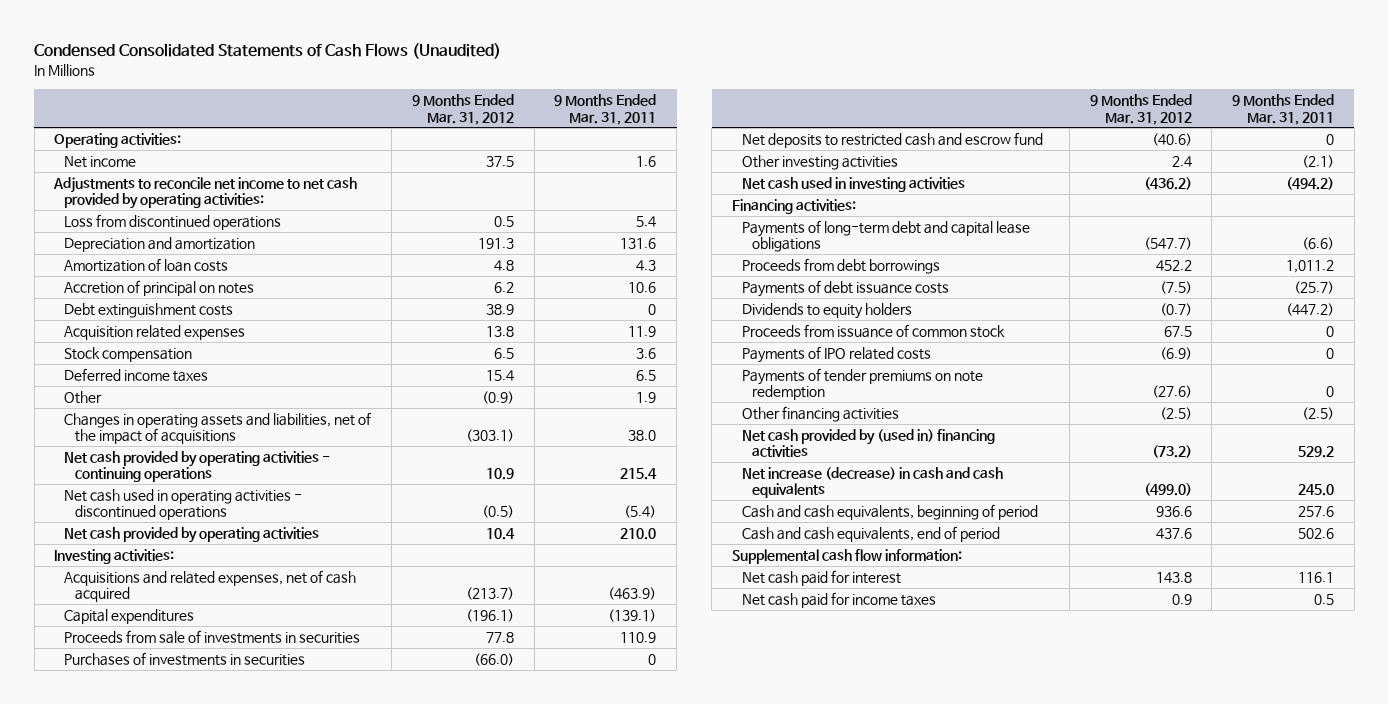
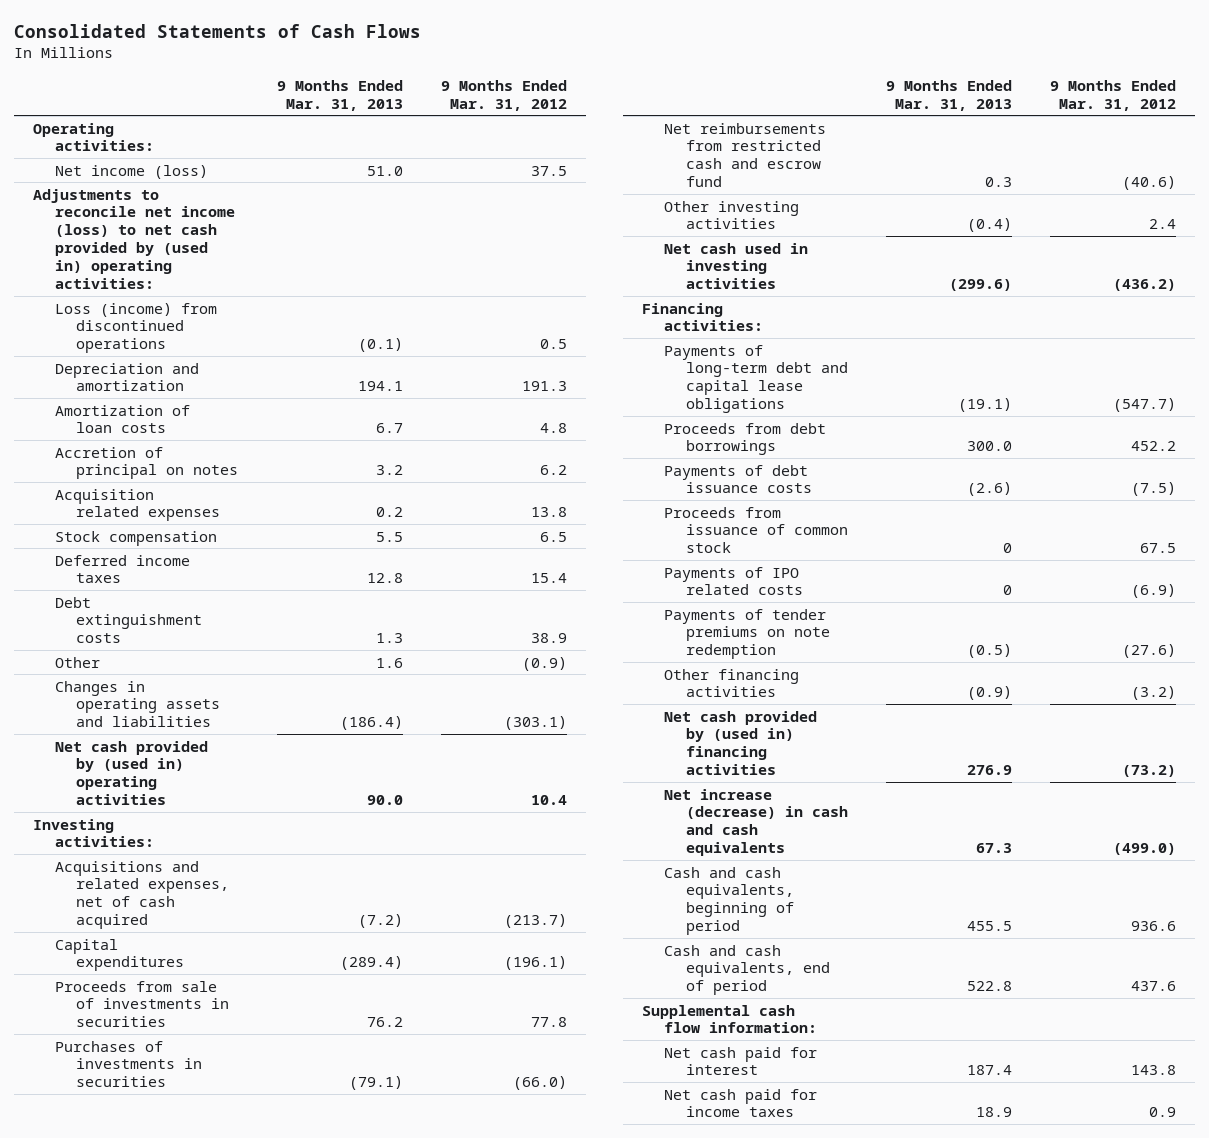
[34,42,502,59] Condensed Consolidated Statements of Cash Flows (Unaudited) -> [14,23,422,38] Consolidated Statements of Cash Flows
[554,94,657,125] 9 Months Ended Mar. 31, 2011 -> none
none -> [276,79,403,111] 9 Months Ended Mar. 31, 2013
[64,156,137,169] Net income -> [54,164,208,179] Net income (loss)
[53,177,358,210] Adjustments to reconcile net income to net cash provided by operating activities: -> [33,188,235,290] Adjustments to reconcile net income (loss) to net cash provided by (used in) operating activities:
[64,214,282,231] Loss from discontinued operations -> [54,302,217,354] Loss (income) from discontinued operations
[64,303,234,319] Debt extinguishment costs -> [54,596,203,644] Debt extinguishment costs
[64,451,331,483] Net cash provided by operating activities - continuing operations -> none
[64,489,303,521] Net cash used in operating activities - discontinued operations -> none
[64,412,372,445] Changes in operating assets and liabilities, net of the impact of acquisitions -> [54,680,221,728] Changes in operating assets and liabilities
[64,527,320,544] Net cash provided by operating activities -> [54,740,208,806] Net cash provided by (used in) operating activities
[742,132,1044,149] Net deposits to restricted cash and escrow fund -> [664,122,827,188] Net reimbursements from restricted cash and escrow fund
[742,303,913,320] Dividends to equity holders -> none
[1159,407,1192,421] (2.5) -> [1130,686,1176,701] (3.2)

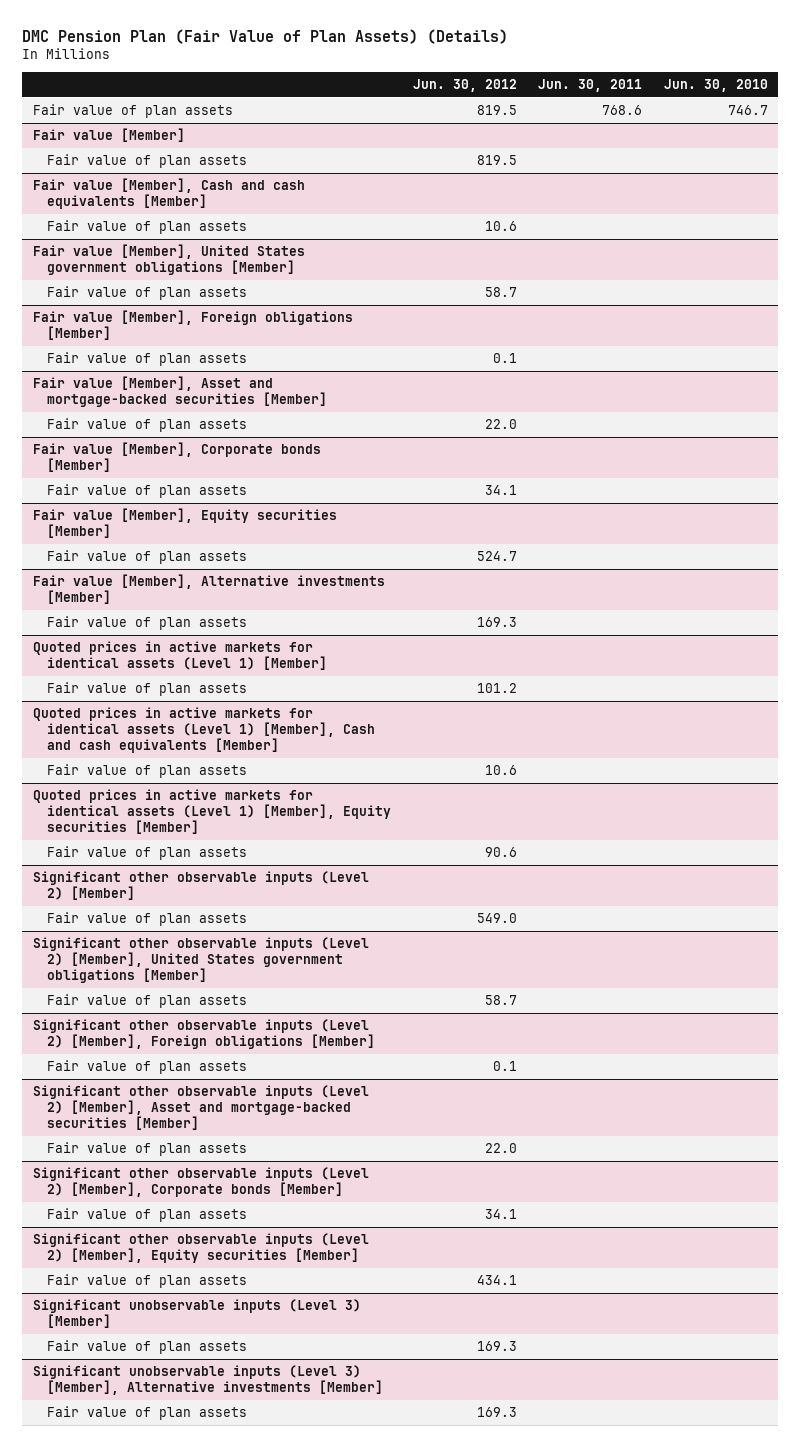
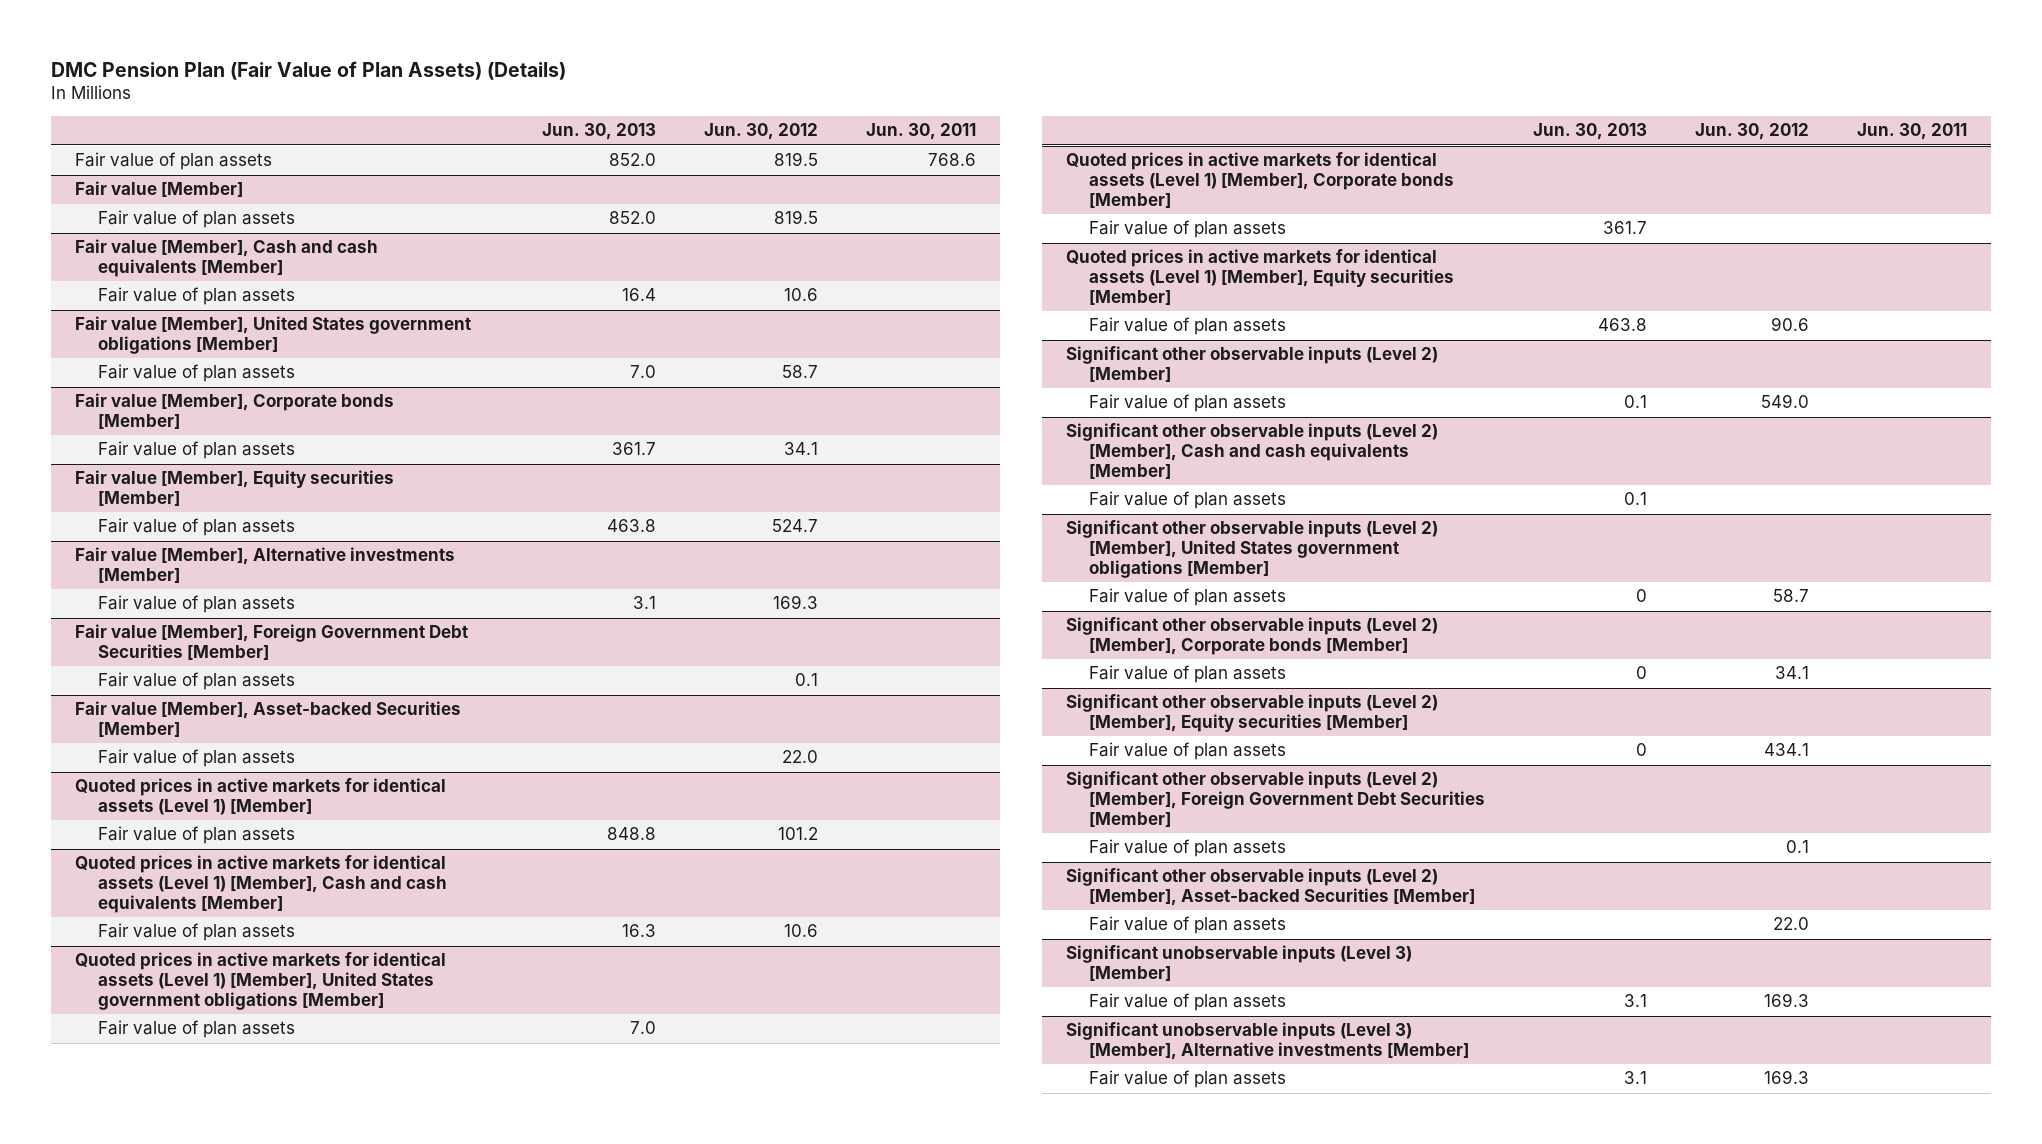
[663,78,768,92] Jun. 30, 2010 -> none
none -> [541,123,656,141] Jun. 30, 2013
[32,310,353,341] Fair value [Member], Foreign obligations [Member] -> none
[47,352,248,367] Fair value of plan assets -> none
[32,376,328,408] Fair value [Member], Asset and mortgage-backed securities [Member] -> none
[47,418,248,433] Fair value of plan assets -> none
none -> [74,624,468,661] Fair value [Member], Foreign Government Debt Securities [Member]
none -> [97,672,295,691] Fair value of plan assets
none -> [74,701,461,738] Fair value [Member], Asset-backed Securities [Member]
none -> [97,749,295,768] Fair value of plan assets
none -> [74,952,446,1011] Quoted prices in active markets for identical assets (Level 1) [Member], United States government obligations [Member]
none -> [97,1020,295,1039] Fair value of plan assets
none -> [1065,152,1454,209] Quoted prices in active markets for identical assets (Level 1) [Member], Corporate bonds [Member]
none -> [1088,220,1286,239] Fair value of plan assets
none -> [1065,423,1438,480] Significant other observable inputs (Level 2) [Member], Cash and cash equivalents [Member]
none -> [1088,491,1286,510] Fair value of plan assets
[32,1019,376,1050] Significant other observable inputs (Level 2) [Member], Foreign obligations [Member] -> none
[47,1060,248,1075] Fair value of plan assets -> none
[32,1085,369,1130] Significant other observable inputs (Level 2) [Member], Asset and mortgage-backed securities [Member] -> none
[47,1142,248,1157] Fair value of plan assets -> none
none -> [1065,771,1485,828] Significant other observable inputs (Level 2) [Member], Foreign Government Debt Securities [Member]
none -> [1088,839,1286,858] Fair value of plan assets
none -> [1065,868,1475,907] Significant other observable inputs (Level 2) [Member], Asset-backed Securities [Member]
none -> [1088,916,1286,935] Fair value of plan assets

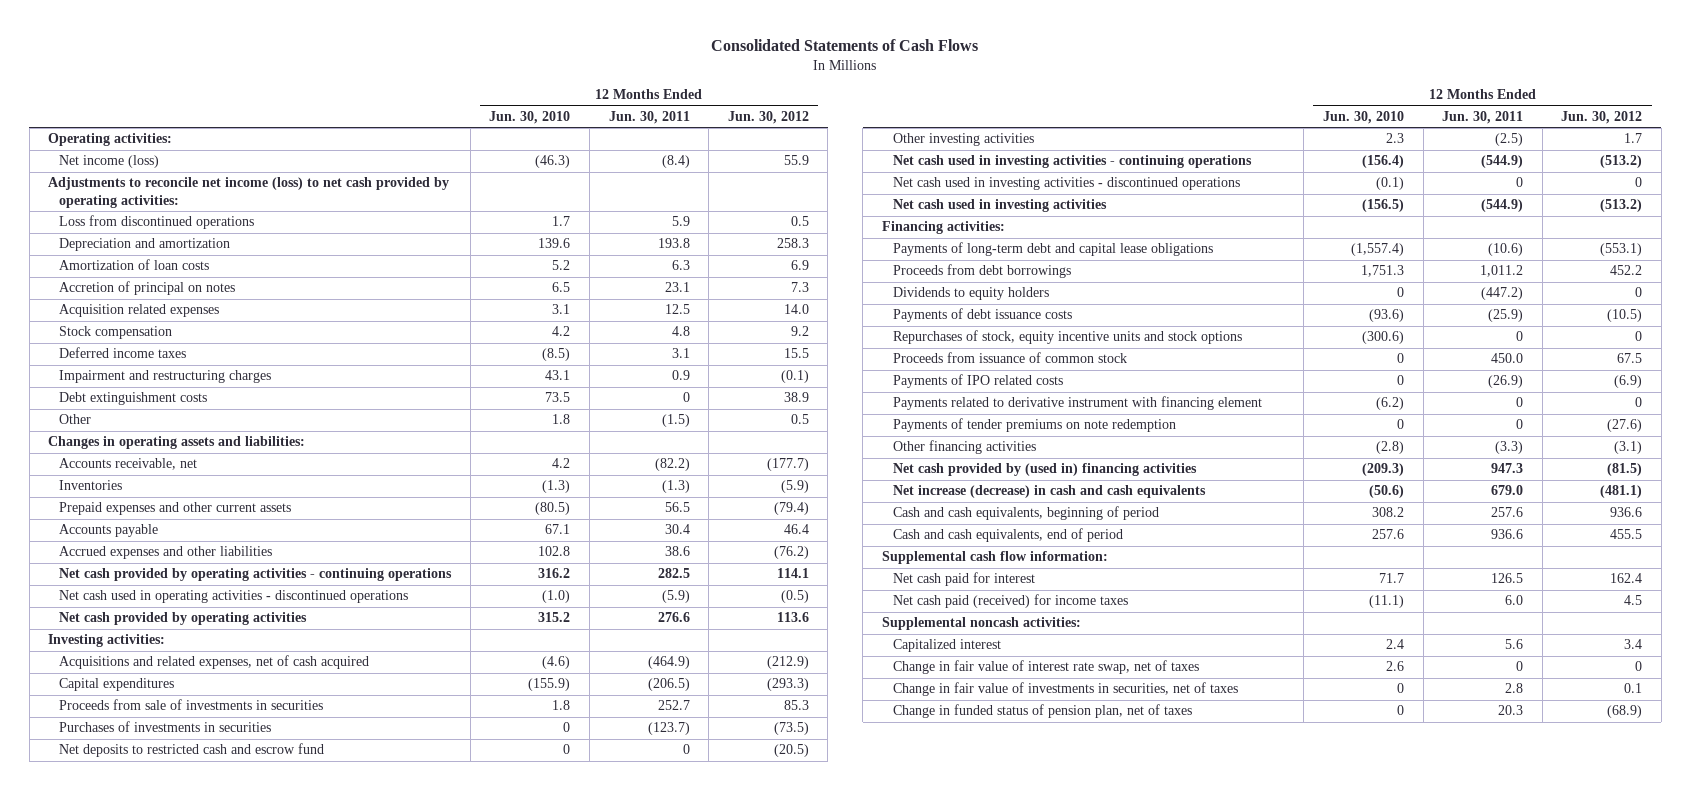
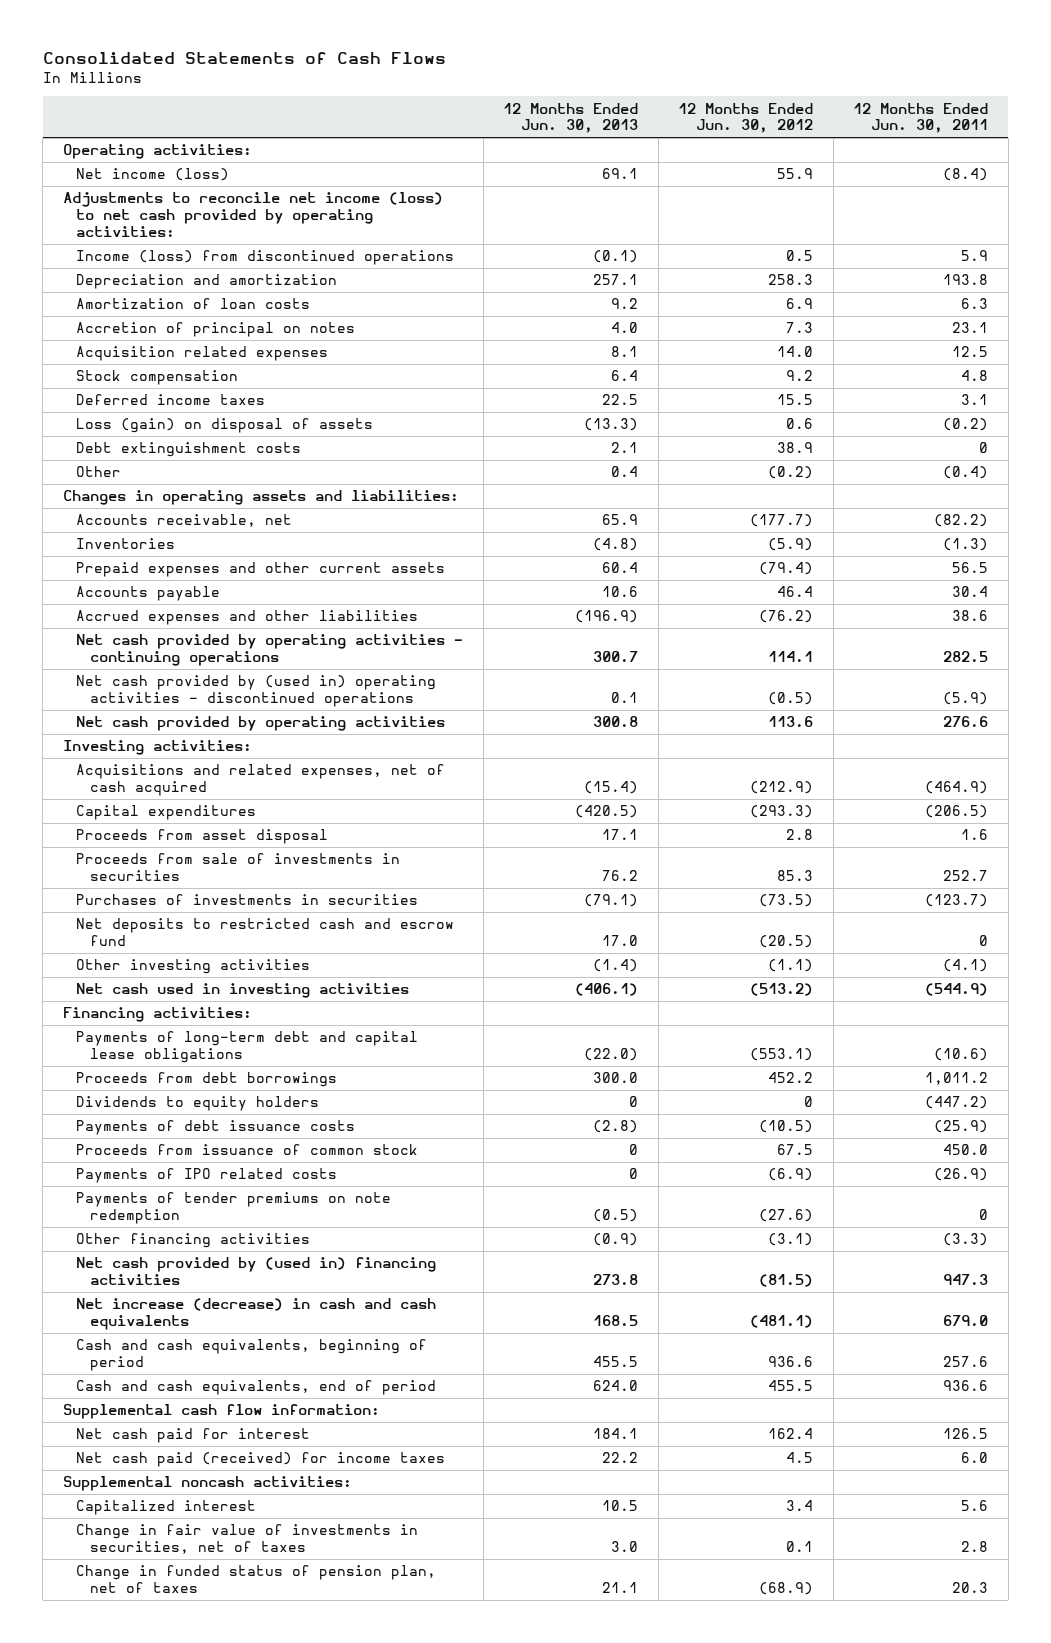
[489,110,571,124] Jun. 30, 2010 -> none
none -> [503,102,639,134] 12 Months Ended Jun. 30, 2013
[59,215,255,230] Loss from discontinued operations -> [76,250,455,266] Income (loss) from discontinued operations
[59,370,272,384] Impairment and restructuring charges -> none
none -> [76,418,374,434] Loss (gain) on disposal of assets
[661,414,690,428] (1.5) -> [943,466,989,480] (0.4)
[790,414,809,425] 0.5 -> [768,466,814,480] (0.2)
[59,590,409,604] Net cash used in operating activities - discontinued operations -> [76,675,437,708] Net cash provided by (used in) operating activities - discontinued operations
none -> [76,829,329,845] Proceeds from asset disposal
[892,155,1252,169] Net cash used in investing activities - continuing operations -> none
[892,177,1240,191] Net cash used in investing activities - discontinued operations -> none
[1495,133,1524,147] (2.5) -> [943,959,989,973] (4.1)
[1624,133,1643,144] 1.7 -> [768,959,814,973] (1.1)
[892,330,1242,345] Repurchases of stock, equity incentive units and stock options -> none
[892,396,1262,411] Payments related to derivative instrument with financing element -> none
[892,660,1199,675] Change in fair value of interest rate swap, net of taxes -> none

